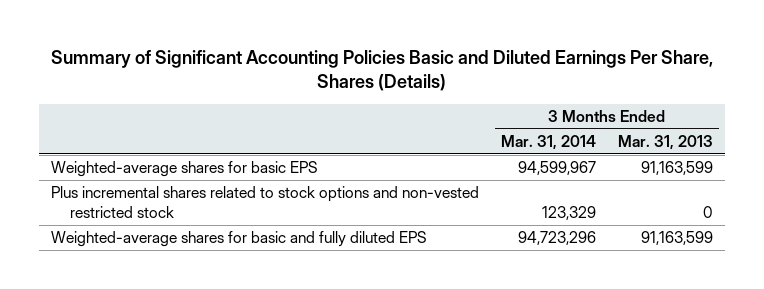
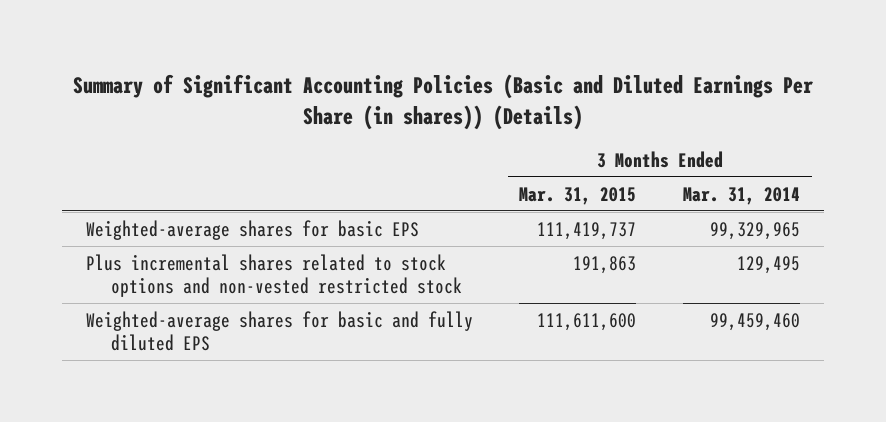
[51,49,714,92] Summary of Significant Accounting Policies Basic and Diluted Earnings Per Share, Shares (Details) -> [72,73,813,130] Summary of Significant Accounting Policies (Basic and Diluted Earnings Per Share (in shares)) (Details)
[618,135,714,151] Mar. 31, 2013 -> none
none -> [519,186,637,205] Mar. 31, 2015
[518,161,597,176] 94,599,967 -> [710,221,801,240] 99,329,965
[542,205,597,220] 123,329 -> [737,255,801,274] 129,495
[518,231,597,246] 94,723,296 -> [710,312,801,331] 99,459,460

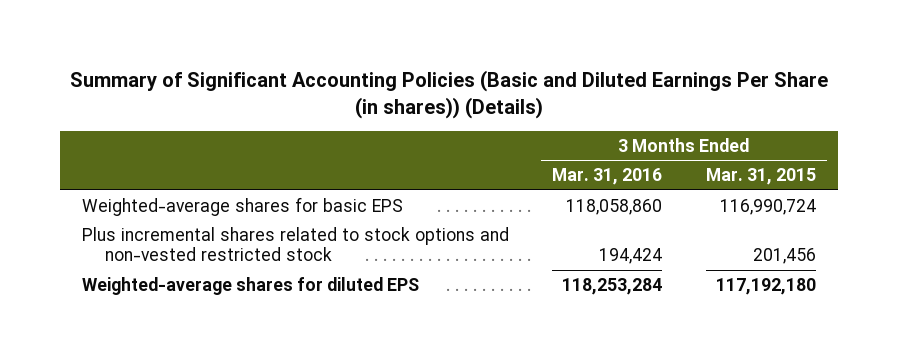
[683,186,801,205] Mar. 31, 2014 -> none
none -> [552,168,663,186] Mar. 31, 2016
[537,221,637,240] 111,419,737 -> [719,198,816,215] 116,990,724
[573,255,637,274] 191,863 -> [752,248,816,265] 201,456
[85,310,473,352] Weighted-average shares for basic and fully diluted EPS -> [81,276,419,295] Weighted-average shares for diluted EPS
[537,312,637,331] 111,611,600 -> [715,277,816,295] 117,192,180

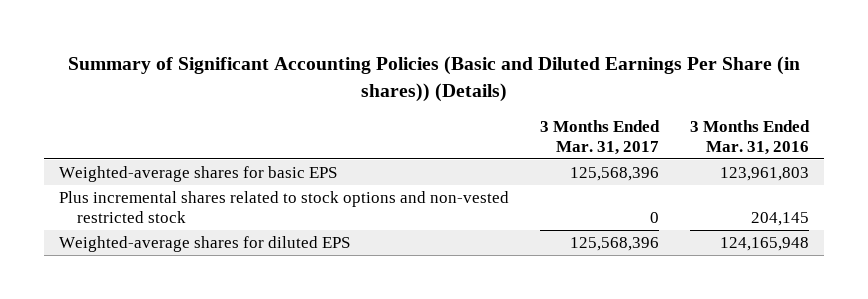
[705,168,816,186] Mar. 31, 2015 -> none
none -> [540,119,661,155] 3 Months Ended Mar. 31, 2017
[566,198,663,215] 118,058,860 -> [719,167,809,182] 123,961,803
[599,248,663,265] 194,424 -> [750,211,809,226] 204,145
[562,277,663,295] 118,253,284 -> [719,237,809,252] 124,165,948

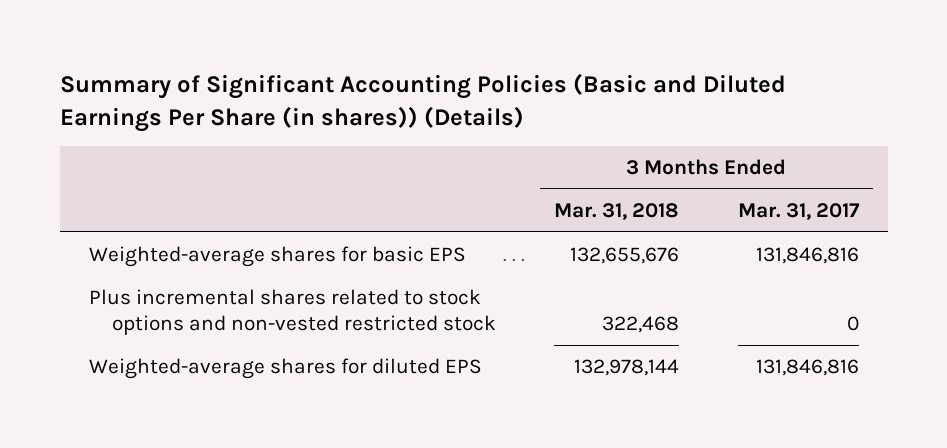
[689,119,810,155] 3 Months Ended Mar. 31, 2016 -> none
none -> [554,202,680,220] Mar. 31, 2018
[570,167,660,182] 125,568,396 -> [755,247,859,265] 131,846,816
[570,237,660,252] 125,568,396 -> [755,359,859,377] 131,846,816

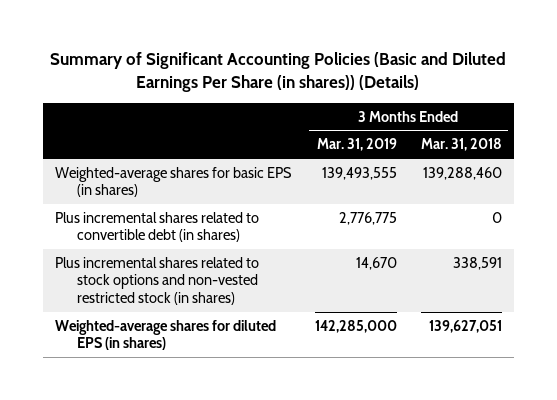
[737,202,860,220] Mar. 31, 2017 -> none
none -> [316,138,397,152] Mar. 31, 2019
[88,246,466,268] Weighted-average shares for basic EPS -> [54,167,292,198] Weighted-average shares for basic EPS (in shares)
[570,247,680,265] 132,655,676 -> [422,167,502,181] 139,288,460
none -> [54,212,259,243] Plus incremental shares related to convertible debt (in shares)
[88,289,496,336] Plus incremental shares related to stock options and non-vested restricted stock -> [54,257,259,305] Plus incremental shares related to stock options and non-vested restricted stock (in shares)
[602,316,680,334] 322,468 -> [452,257,502,271] 338,591
[88,358,482,380] Weighted-average shares for diluted EPS -> [54,320,276,351] Weighted-average shares for diluted EPS (in shares)
[574,359,680,377] 132,978,144 -> [428,320,502,334] 139,627,051

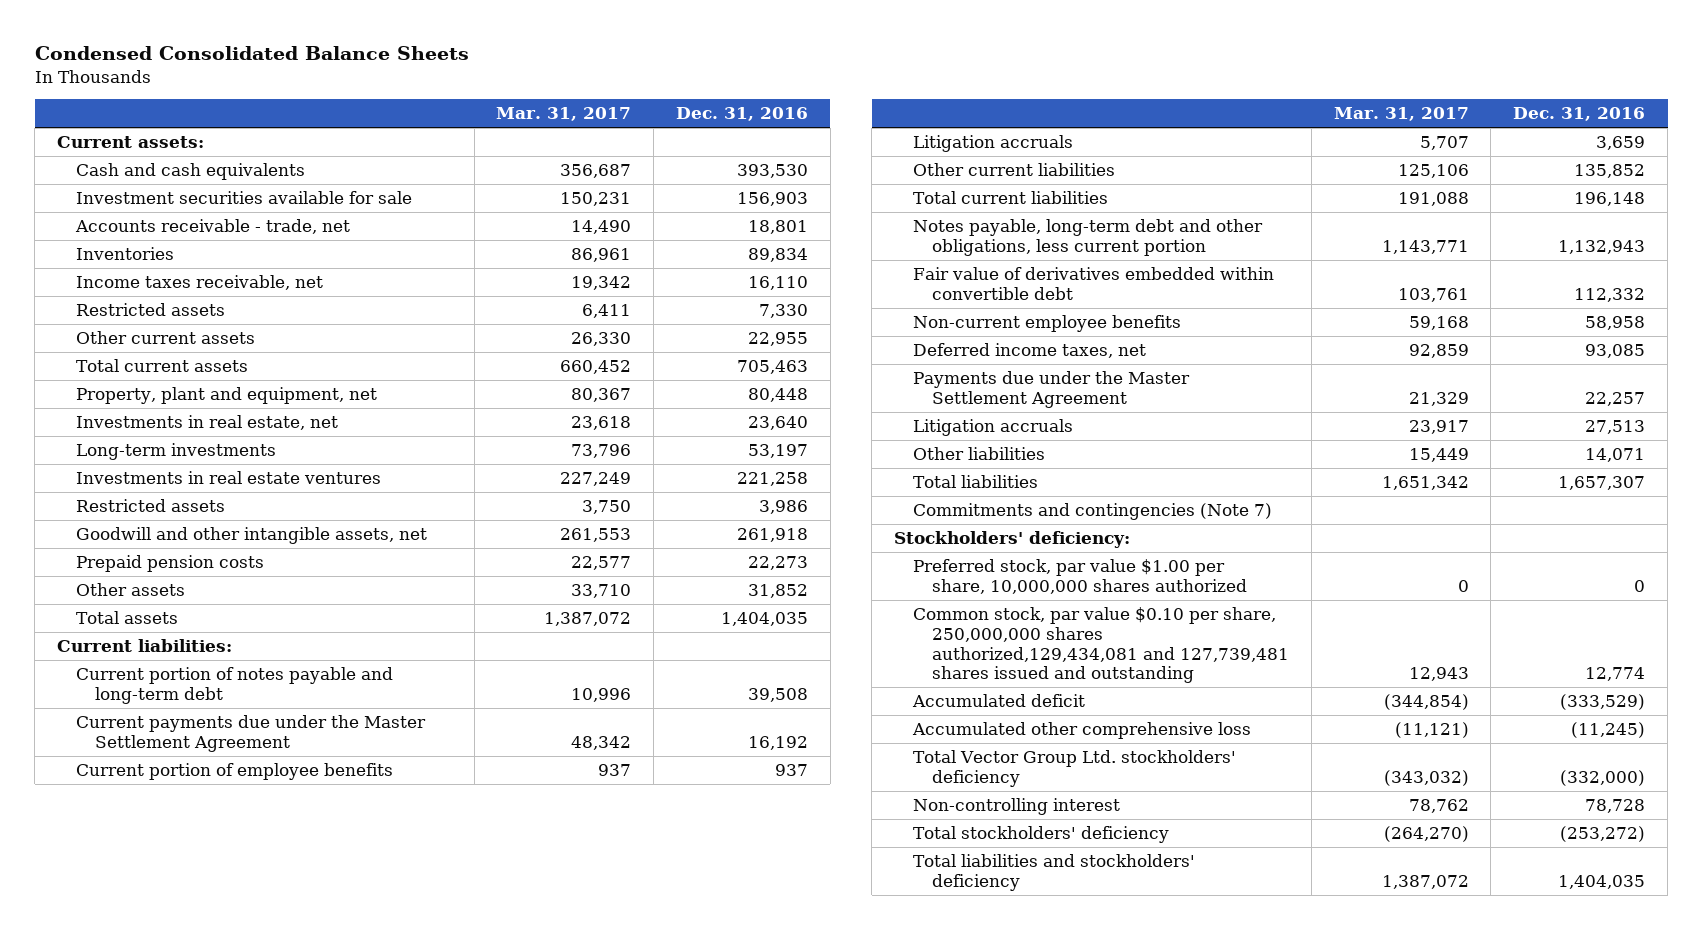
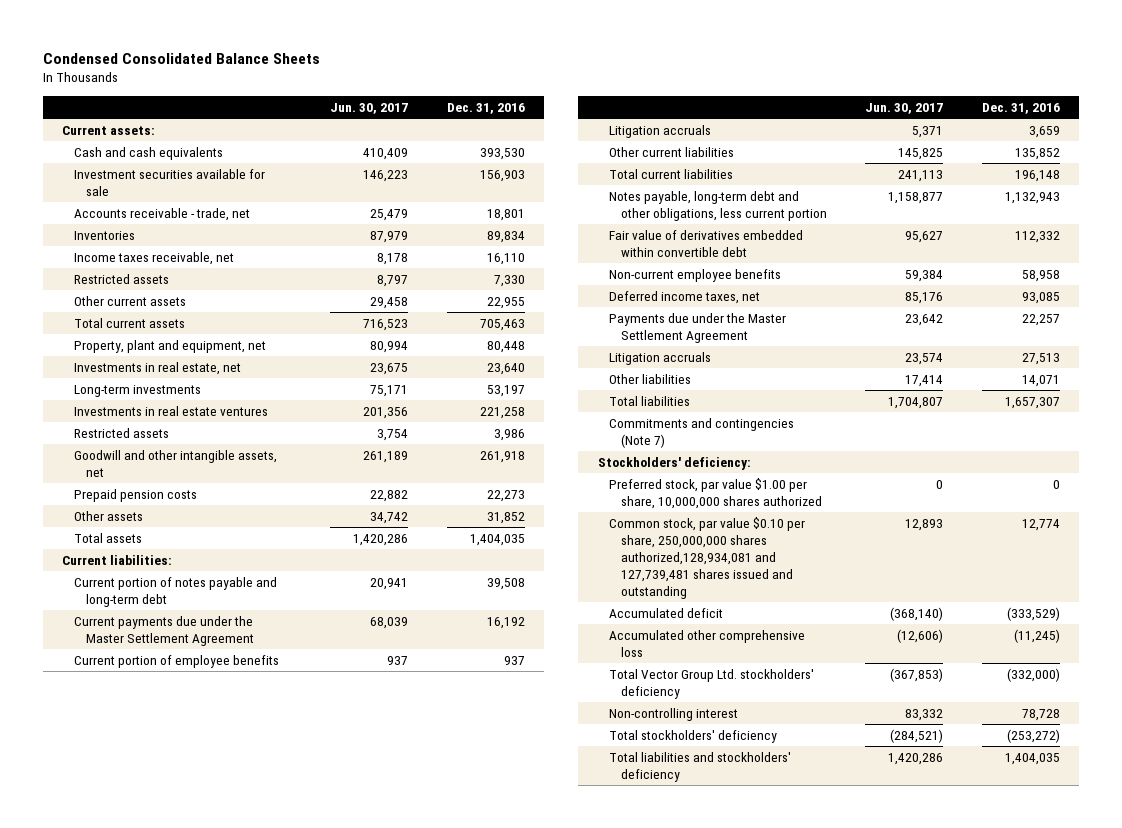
[496,107,632,122] Mar. 31, 2017 -> none
none -> [330,102,409,114] Jun. 30, 2017
[913,607,1289,684] Common stock, par value $0.10 per share, 250,000,000 shares authorized,129,434,081 and 127,739,481 shares issued and outstanding -> [609,516,806,600] Common stock, par value $0.10 per share, 250,000,000 shares authorized,128,934,081 and 127,739,481 shares issued and outstanding

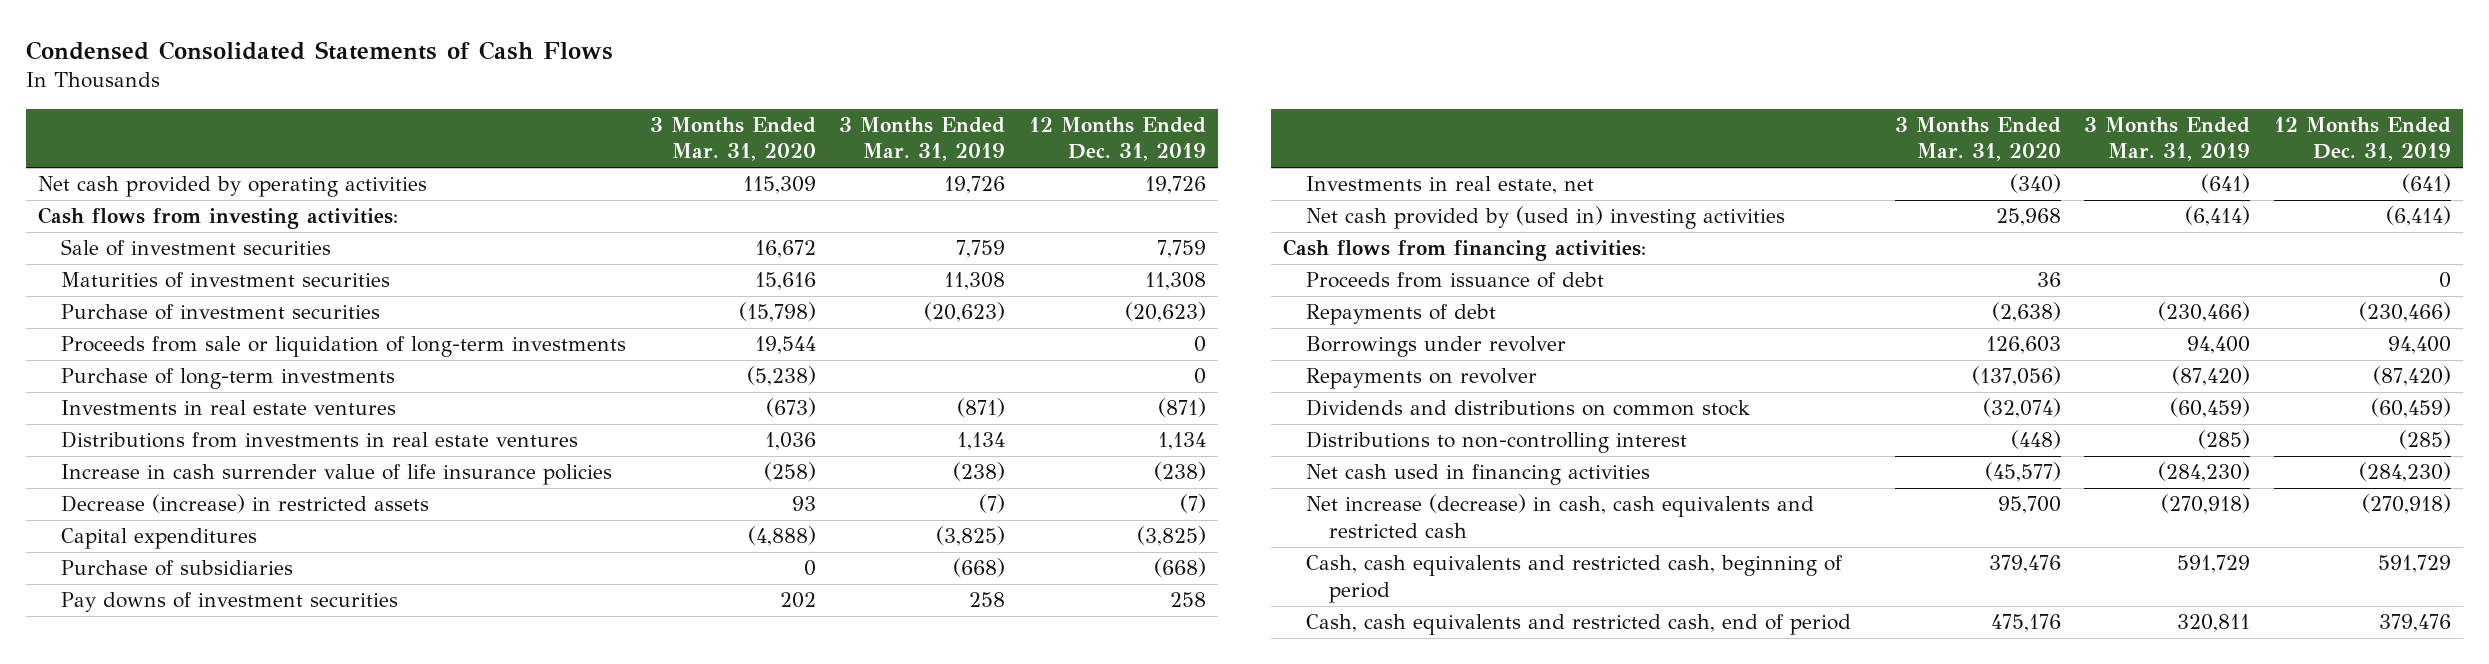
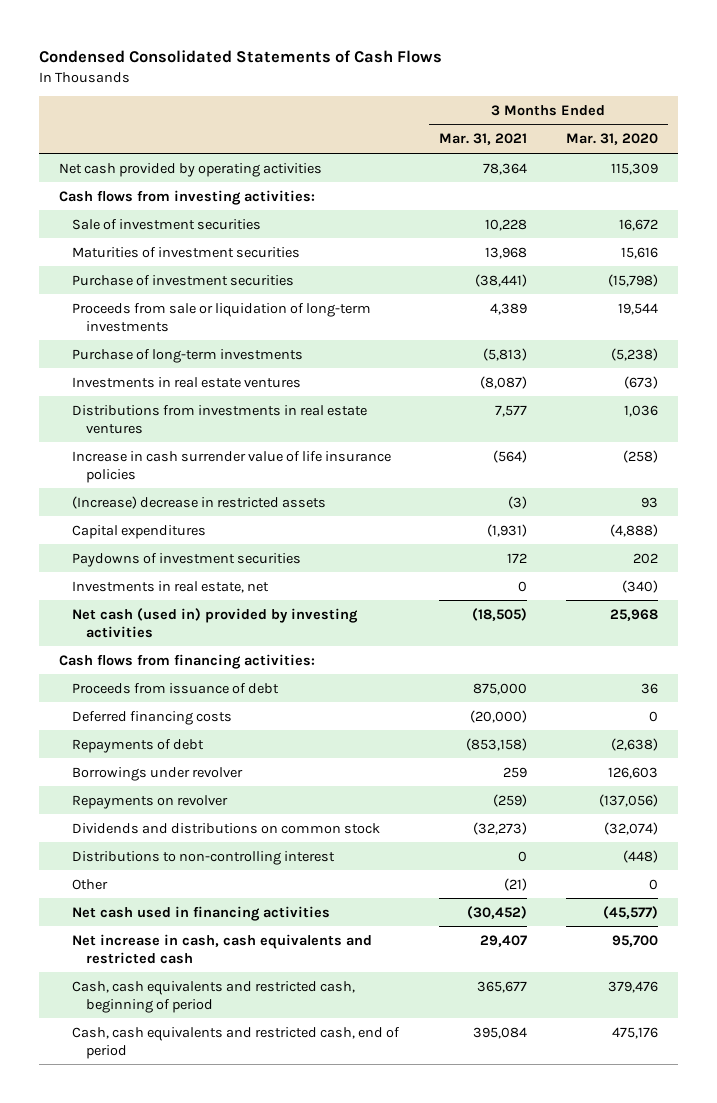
[839,116,1006,162] 3 Months Ended Mar. 31, 2019 -> none
[1029,116,1207,162] 12 Months Ended Dec. 31, 2019 -> none
none -> [438,133,527,146] Mar. 31, 2021
[61,494,430,514] Decrease (increase) in restricted assets -> [72,495,327,509] (Increase) decrease in restricted assets
[61,560,294,577] Purchase of subsidiaries -> none
[61,592,399,613] Pay downs of investment securities -> [72,552,302,567] Paydowns of investment securities
[1305,206,1785,230] Net cash provided by (used in) investing activities -> [72,607,359,638] Net cash (used in) provided by investing activities
none -> [72,710,233,725] Deferred financing costs
none -> [72,878,109,890] Other
[1305,494,1814,538] Net increase (decrease) in cash, cash equivalents and restricted cash -> [72,933,373,964] Net increase in cash, cash equivalents and restricted cash

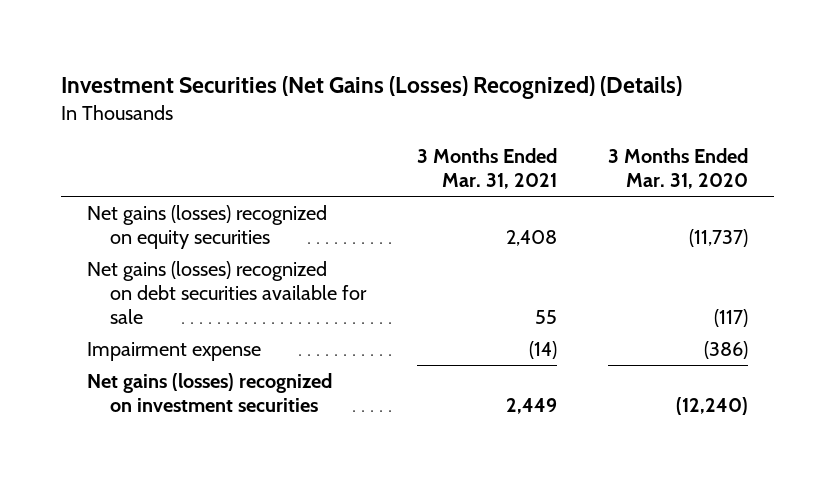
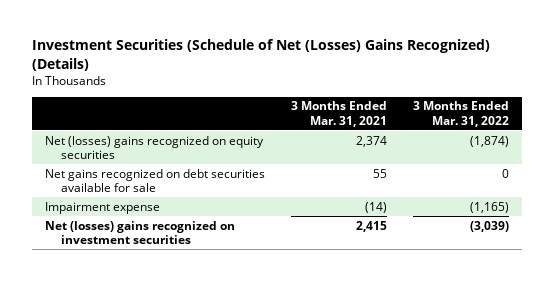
[61,75,683,99] Investment Securities (Net Gains (Losses) Recognized) (Details) -> [31,39,490,71] Investment Securities (Schedule of Net (Losses) Gains Recognized) (Details)
[608,148,749,190] 3 Months Ended Mar. 31, 2020 -> none
none -> [412,101,509,127] 3 Months Ended Mar. 31, 2022
[87,204,328,250] Net gains (losses) recognized on equity securities -> [44,135,264,159] Net (losses) gains recognized on equity securities
[506,230,558,247] 2,408 -> [355,135,387,147] 2,374
[87,260,368,325] Net gains (losses) recognized on debt securities available for sale -> [44,168,265,192] Net gains recognized on debt securities available for sale
[87,372,333,413] Net gains (losses) recognized on investment securities -> [44,220,235,244] Net (losses) gains recognized on investment securities
[506,398,558,415] 2,449 -> [355,220,387,232] 2,415

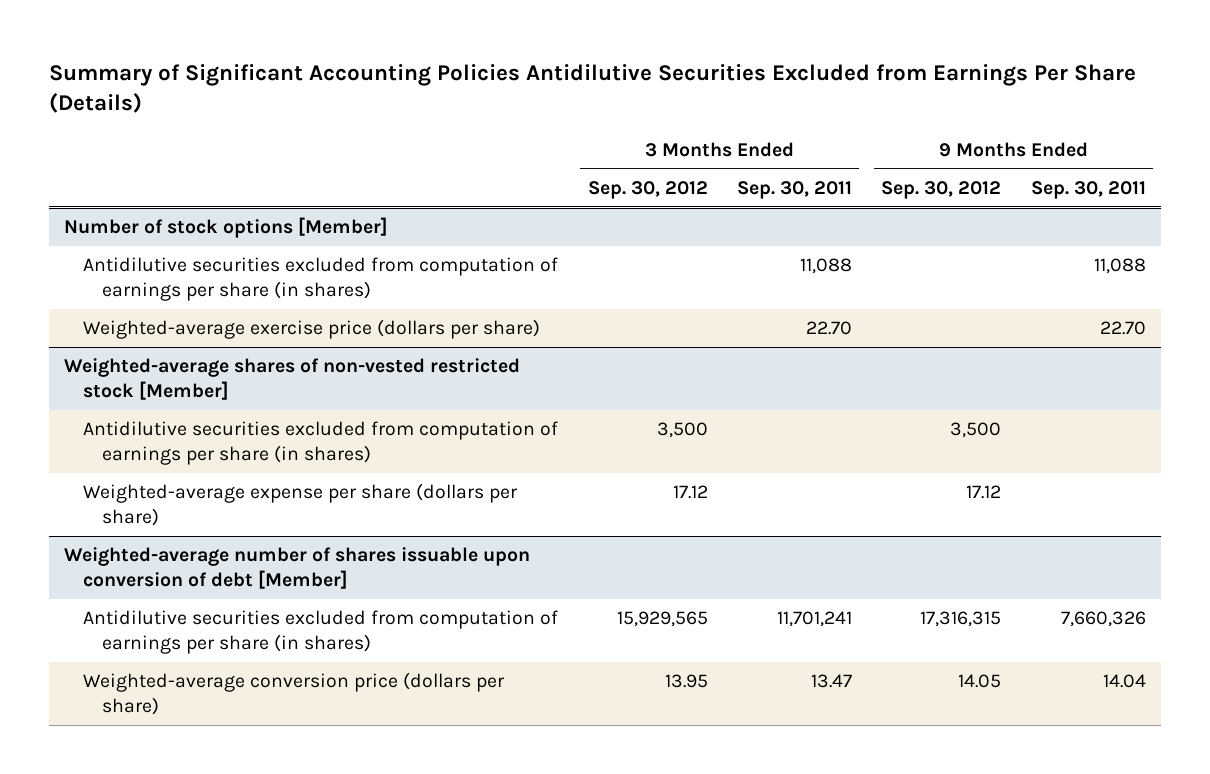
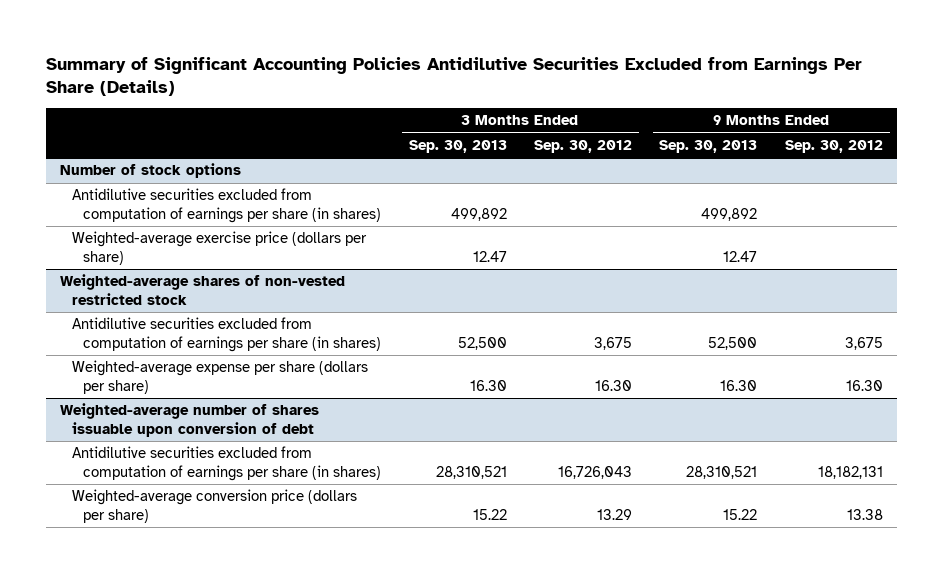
[736,180,852,199] Sep. 30, 2011 -> none
[1030,180,1146,199] Sep. 30, 2011 -> none
none -> [408,140,507,154] Sep. 30, 2013
none -> [659,140,758,154] Sep. 30, 2013
[63,217,388,239] Number of stock options [Member] -> [60,163,242,179] Number of stock options
[63,358,520,401] Weighted-average shares of non-vested restricted stock [Member] -> [60,274,346,306] Weighted-average shares of non-vested restricted stock
[656,422,708,439] 3,500 -> [594,337,633,351] 3,675
[950,422,1002,439] 3,500 -> [844,337,883,351] 3,675
[672,485,708,500] 17.12 -> [595,380,633,392] 16.30
[966,485,1002,500] 17.12 -> [845,380,883,392] 16.30
[63,547,530,590] Weighted-average number of shares issuable upon conversion of debt [Member] -> [60,403,320,438] Weighted-average number of shares issuable upon conversion of debt
[616,611,708,628] 15,929,565 -> [558,466,633,480] 16,726,043
[920,611,1002,628] 17,316,315 -> [817,466,883,480] 18,182,131
[664,674,708,689] 13.95 -> [597,509,633,521] 13.29
[958,674,1002,689] 14.05 -> [846,509,883,521] 13.38

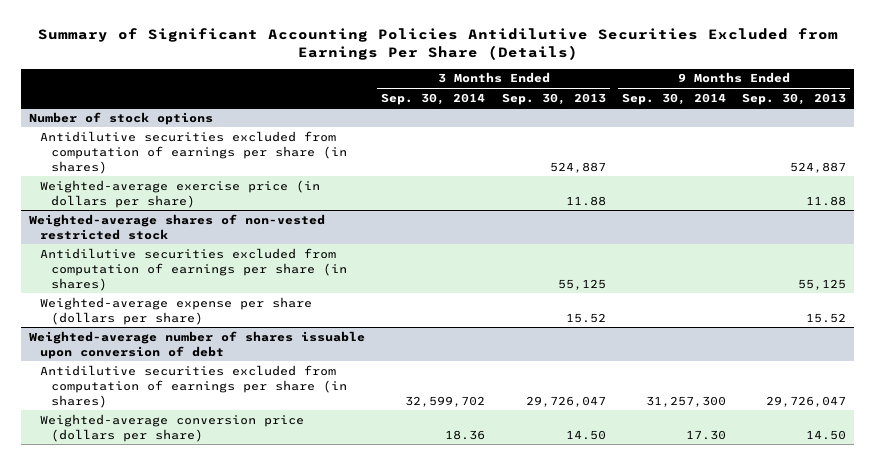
[534,140,633,154] Sep. 30, 2012 -> none
[784,140,883,154] Sep. 30, 2012 -> none
none -> [381,92,486,105] Sep. 30, 2014
none -> [621,92,726,105] Sep. 30, 2014
[450,208,507,222] 499,892 -> [549,161,606,173] 524,887
[701,208,758,222] 499,892 -> [789,161,846,173] 524,887
[71,231,367,266] Weighted-average exercise price (dollars per share) -> [39,179,320,208] Weighted-average exercise price (in dollars per share)
[472,251,507,263] 12.47 -> [565,195,606,206] 11.88
[723,251,758,263] 12.47 -> [805,195,846,206] 11.88
[457,337,507,351] 52,500 -> [557,278,606,290] 55,125
[708,337,758,351] 52,500 -> [797,278,846,290] 55,125
[469,380,507,392] 16.30 -> [565,312,606,323] 15.52
[720,380,758,392] 16.30 -> [805,312,846,323] 15.52
[435,466,507,480] 28,310,521 -> [525,395,606,407] 29,726,047
[686,466,758,480] 28,310,521 -> [765,395,846,407] 29,726,047
[472,509,507,521] 15.22 -> [565,429,606,440] 14.50
[723,509,758,521] 15.22 -> [805,429,846,440] 14.50

